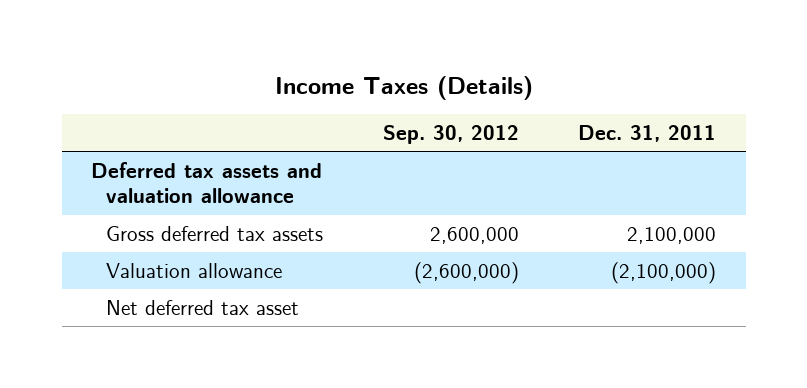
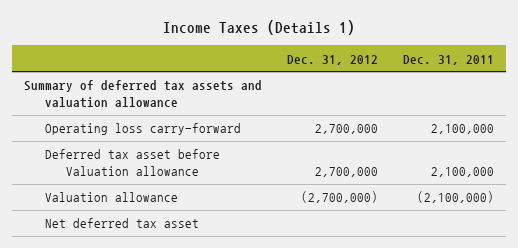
[274,75,533,100] Income Taxes (Details) -> [163,20,356,36] Income Taxes (Details 1)
[382,124,519,144] Sep. 30, 2012 -> none
none -> [287,54,379,65] Dec. 31, 2012
[91,161,323,204] Deferred tax assets and valuation allowance -> [24,80,263,108] Summary of deferred tax assets and valuation allowance
none -> [45,123,242,136] Operating loss carry-forward
[106,225,324,241] Gross deferred tax assets -> [45,149,221,176] Deferred tax asset before Valuation allowance

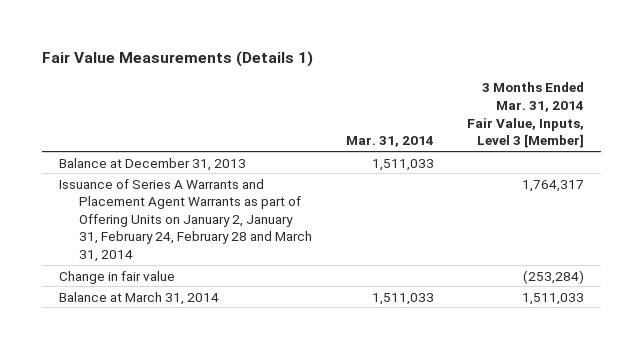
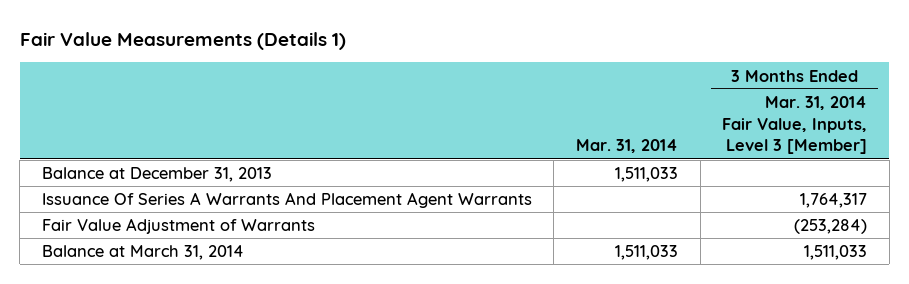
[58,178,313,263] Issuance of Series A Warrants and Placement Agent Warrants as part of Offering Units on January 2, January 31, February 24, February 28 and March 31, 2014 -> [41,192,532,209] Issuance Of Series A Warrants And Placement Agent Warrants
[58,270,175,284] Change in fair value -> [41,218,315,235] Fair Value Adjustment of Warrants

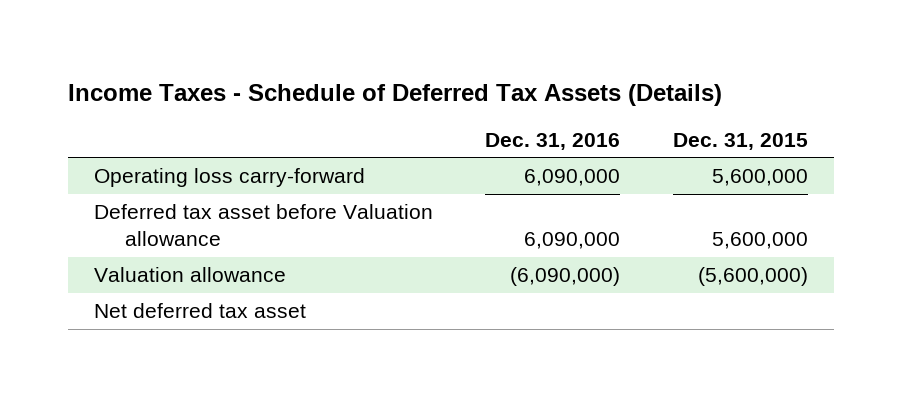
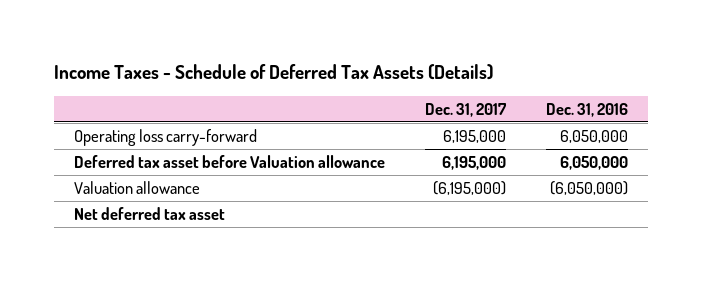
[672,132,808,150] Dec. 31, 2015 -> none
none -> [424,102,507,117] Dec. 31, 2017
[524,169,621,187] 6,090,000 -> [560,129,629,143] 6,050,000
[524,231,621,249] 6,090,000 -> [560,155,629,170] 6,050,000
[510,267,621,287] (6,090,000) -> [550,180,629,195] (6,050,000)

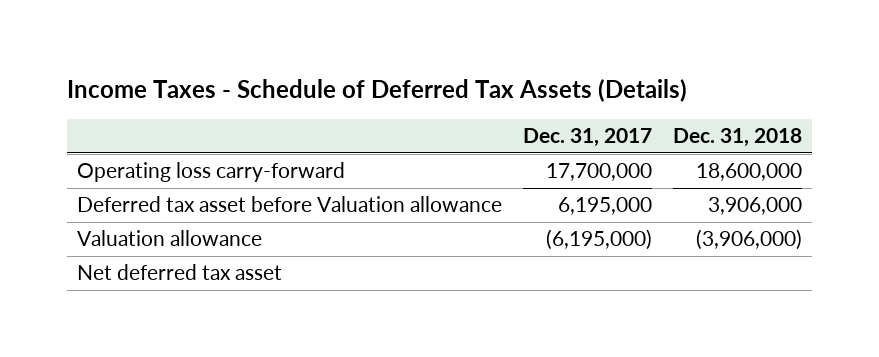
[546,102,629,117] Dec. 31, 2016 -> none
none -> [672,127,802,147] Dec. 31, 2018
[442,129,506,143] 6,195,000 -> [545,163,652,182] 17,700,000

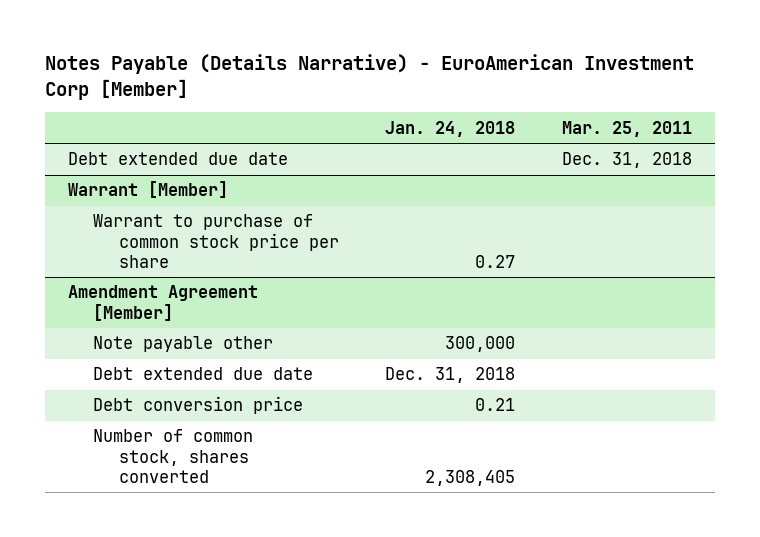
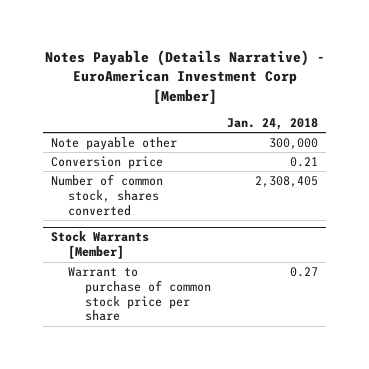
[562,120,693,137] Mar. 25, 2011 -> none
[68,152,289,166] Debt extended due date -> none
[68,181,229,199] Warrant [Member] -> none
[93,214,339,269] Warrant to purchase of common stock price per share -> none
[68,285,259,321] Amendment Agreement [Member] -> none
[93,367,314,381] Debt extended due date -> none
[93,396,304,415] Debt conversion price -> [50,155,163,169] Conversion price
none -> [50,231,149,260] Stock Warrants [Member]
none -> [68,266,212,322] Warrant to purchase of common stock price per share

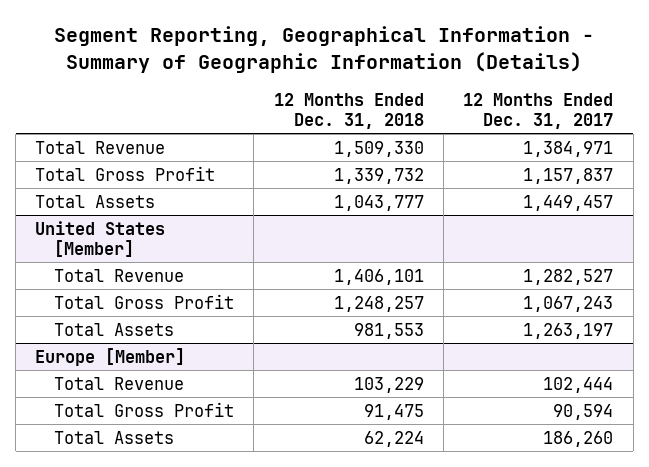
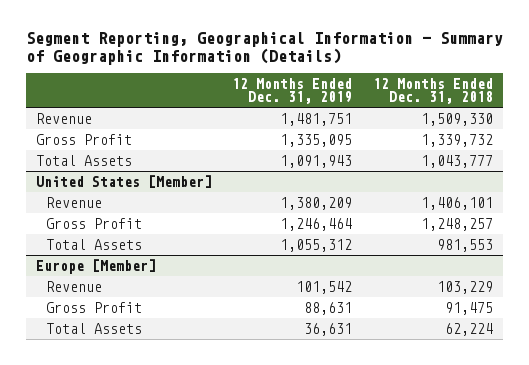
[463,92,614,129] 12 Months Ended Dec. 31, 2017 -> none
none -> [232,77,353,105] 12 Months Ended Dec. 31, 2019
[35,140,166,154] Total Revenue -> [35,112,92,124] Revenue
[35,165,216,181] Total Gross Profit -> [35,133,132,145] Gross Profit
[54,268,185,282] Total Revenue -> [46,196,103,208] Revenue
[54,293,235,309] Total Gross Profit -> [46,217,143,229] Gross Profit
[54,376,185,390] Total Revenue -> [46,280,103,292] Revenue
[54,401,235,417] Total Gross Profit -> [46,301,143,313] Gross Profit

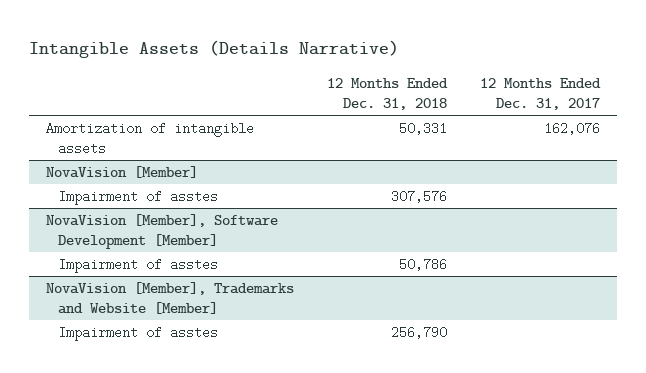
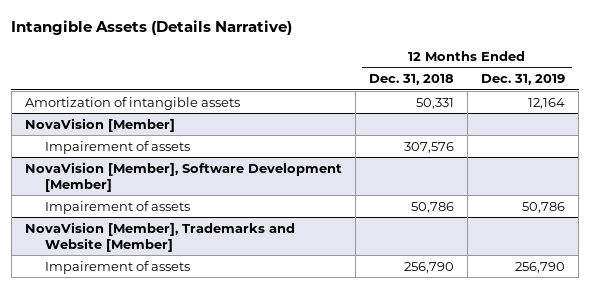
[480,77,602,110] 12 Months Ended Dec. 31, 2017 -> none
none -> [481,74,566,86] Dec. 31, 2019
[58,190,219,206] Impairment of asstes -> [45,140,191,154] Impairement of assets
[58,258,219,274] Impairment of asstes -> [45,200,191,214] Impairement of assets
[58,326,219,342] Impairment of asstes -> [45,260,191,274] Impairement of assets

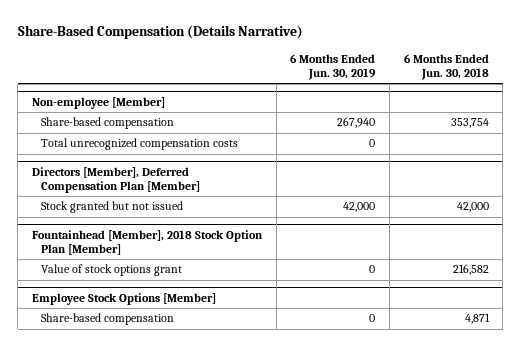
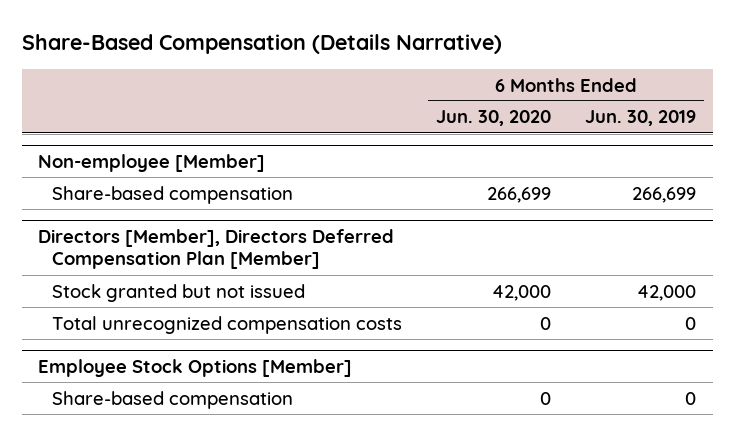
[403,53,489,80] 6 Months Ended Jun. 30, 2018 -> none
none -> [436,110,552,127] Jun. 30, 2020
[41,138,239,151] Total unrecognized compensation costs -> none
[337,117,376,129] 267,940 -> [631,186,696,203] 266,699
[31,166,201,193] Directors [Member], Deferred Compensation Plan [Member] -> [38,228,395,270] Directors [Member], Directors Deferred Compensation Plan [Member]
[31,229,263,255] Fountainhead [Member], 2018 Stock Option Plan [Member] -> none
[41,264,183,277] Value of stock options grant -> none
none -> [52,315,403,334] Total unrecognized compensation costs

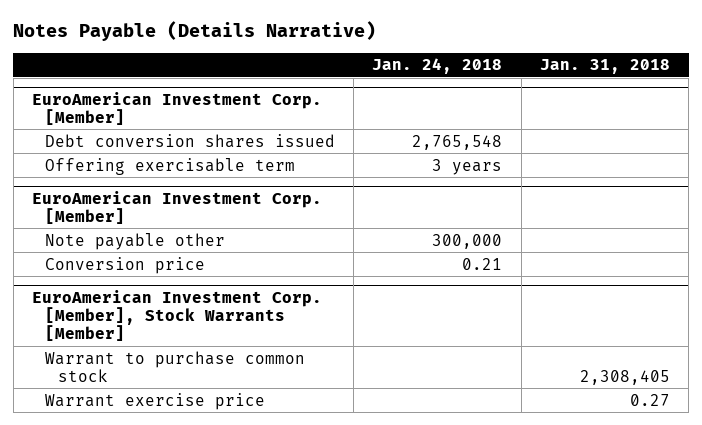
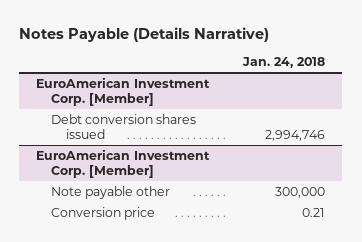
[539,59,670,75] Jan. 31, 2018 -> none
[44,157,295,175] Offering exercisable term -> none
[412,134,503,150] 2,765,548 -> [265,130,326,142] 2,994,746
[31,289,322,342] EuroAmerican Investment Corp. [Member], Stock Warrants [Member] -> none
[44,350,305,382] Warrant to purchase common stock -> none
[44,392,265,410] Warrant exercise price -> none

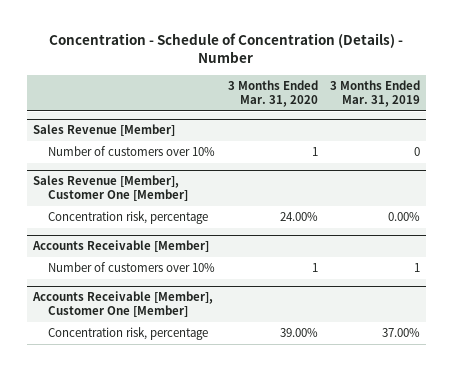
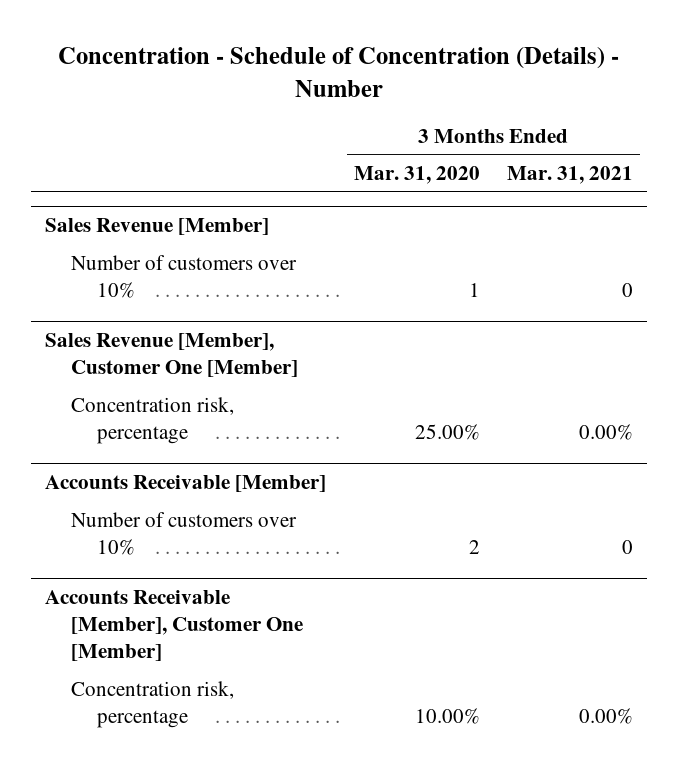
[329,80,420,108] 3 Months Ended Mar. 31, 2019 -> none
none -> [507,166,634,185] Mar. 31, 2021
[279,212,318,222] 24.00% -> [414,423,480,440] 25.00%
[311,263,318,273] 1 -> [468,539,480,554] 2
[279,328,318,338] 39.00% -> [414,707,480,724] 10.00%

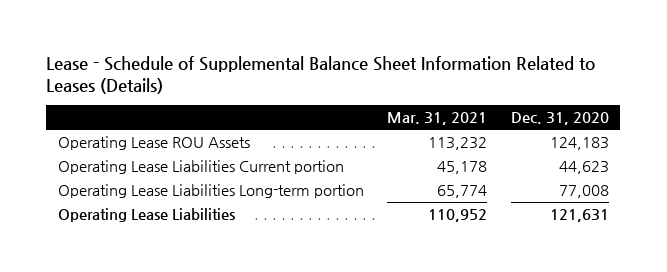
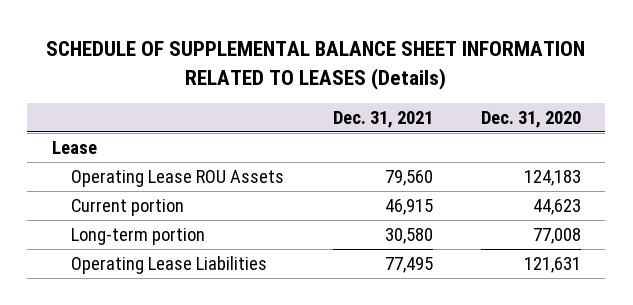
[46,55,596,95] Lease - Schedule of Supplemental Balance Sheet Information Related to Leases (Details) -> [46,41,586,90] SCHEDULE OF SUPPLEMENTAL BALANCE SHEET INFORMATION RELATED TO LEASES (Details)
[387,112,488,126] Mar. 31, 2021 -> none
none -> [332,111,433,129] Dec. 31, 2021
none -> [51,140,97,154] Lease
[58,159,345,174] Operating Lease Liabilities Current portion -> [71,198,185,216] Current portion
[58,183,365,198] Operating Lease Liabilities Long-term portion -> [71,227,206,245] Long-term portion

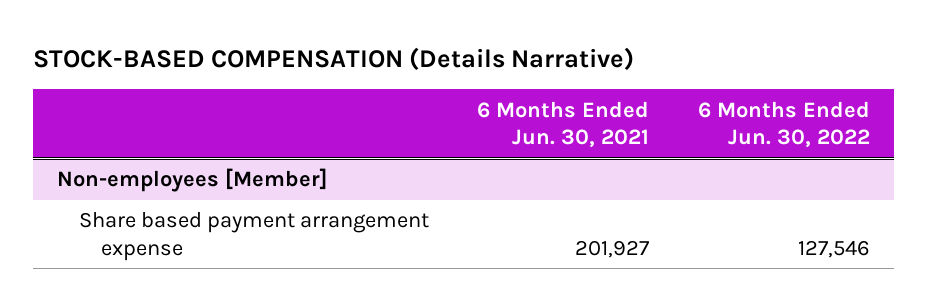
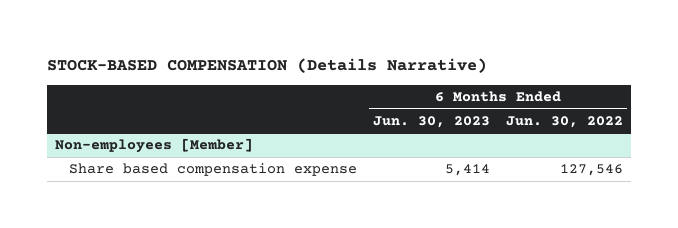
[477,100,650,148] 6 Months Ended Jun. 30, 2021 -> none
none -> [372,115,490,128] Jun. 30, 2023
[79,212,430,262] Share based payment arrangement expense -> [68,163,357,177] Share based compensation expense

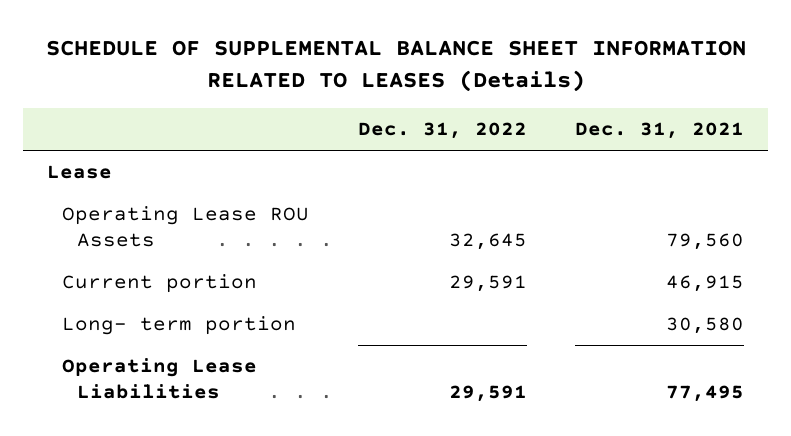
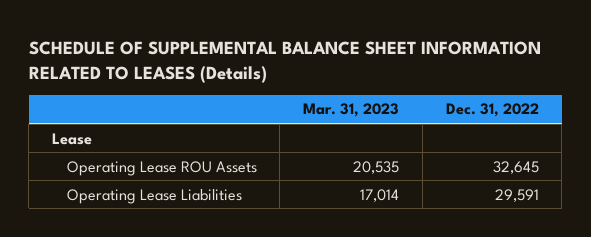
[575,122,745,140] Dec. 31, 2021 -> none
none -> [303,103,400,118] Mar. 31, 2023
[62,274,258,294] Current portion -> none
[62,316,297,336] Long- term portion -> none

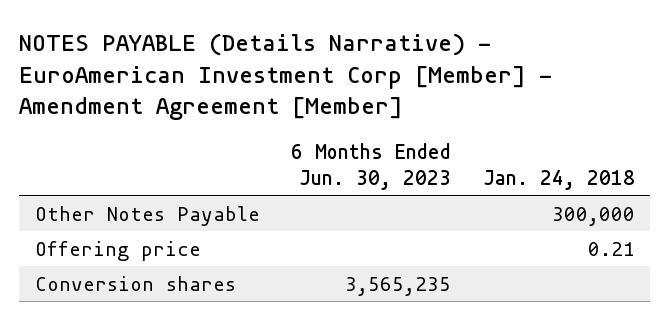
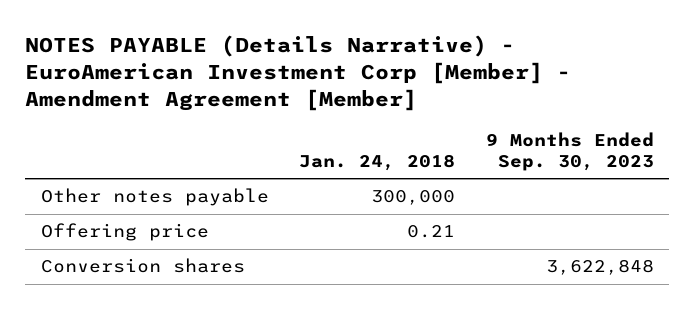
[291,143,452,190] 6 Months Ended Jun. 30, 2023 -> none
none -> [486,132,655,171] 9 Months Ended Sep. 30, 2023
[34,205,260,226] Other Notes Payable -> [40,188,269,207] Other notes payable

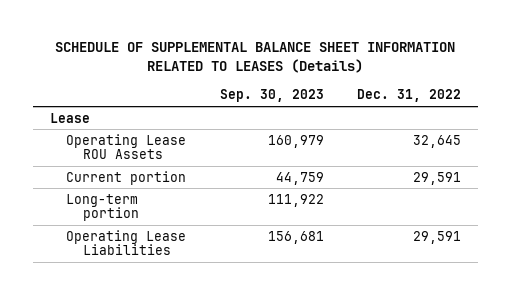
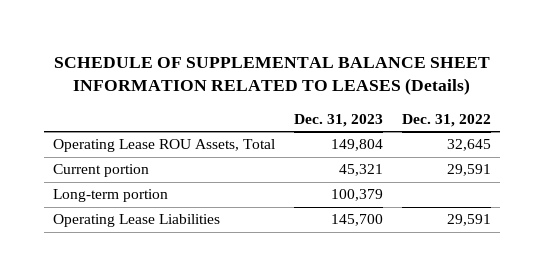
[219,89,324,103] Sep. 30, 2023 -> none
none -> [293,113,383,127] Dec. 31, 2023
[49,112,90,123] Lease -> none
[66,133,187,160] Operating Lease ROU Assets -> [53,139,276,153] Operating Lease ROU Assets, Total

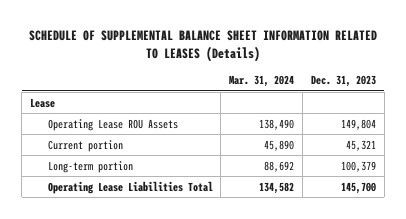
[401,113,491,127] Dec. 31, 2022 -> none
none -> [229,75,295,88] Mar. 31, 2024
none -> [29,97,55,108] Lease
[53,139,276,153] Operating Lease ROU Assets, Total -> [47,118,178,131] Operating Lease ROU Assets
[53,214,221,228] Operating Lease Liabilities -> [47,180,213,194] Operating Lease Liabilities Total

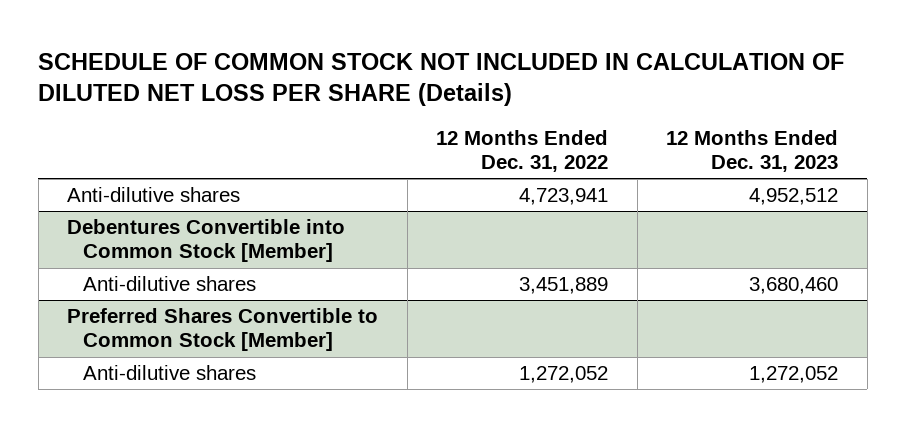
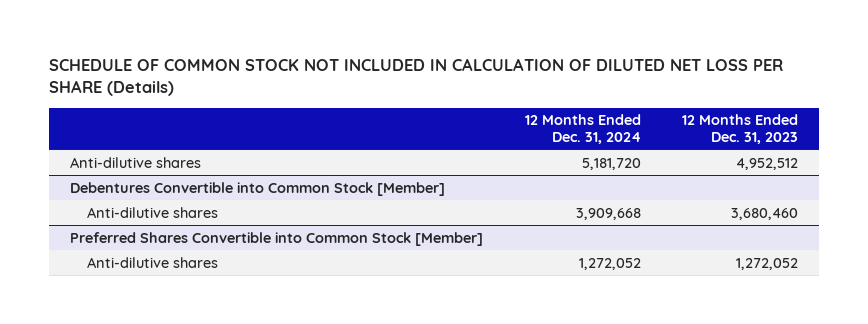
[436,129,609,172] 12 Months Ended Dec. 31, 2022 -> none
none -> [524,114,641,144] 12 Months Ended Dec. 31, 2024
[67,308,379,352] Preferred Shares Convertible to Common Stock [Member] -> [69,231,483,246] Preferred Shares Convertible into Common Stock [Member]

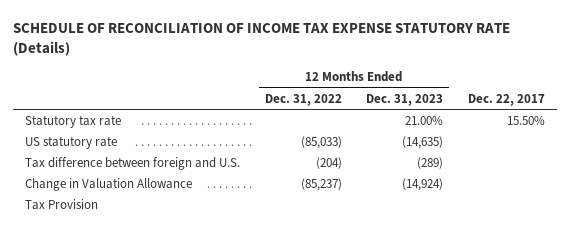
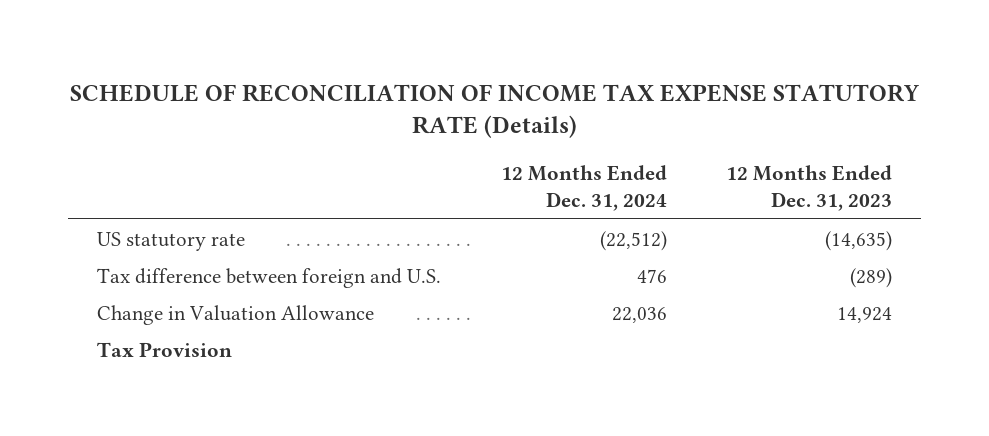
[264,93,342,106] Dec. 31, 2022 -> none
[467,93,545,106] Dec. 22, 2017 -> none
none -> [500,164,667,211] 12 Months Ended Dec. 31, 2024
[25,114,122,128] Statutory tax rate -> none
[402,177,444,191] (14,924) -> [836,306,892,323] 14,924

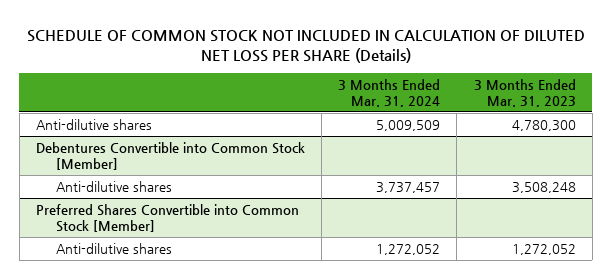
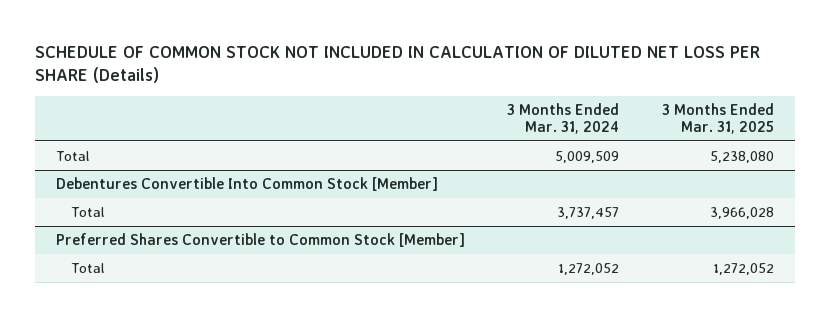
[473,78,576,107] 3 Months Ended Mar. 31, 2023 -> none
none -> [662,102,775,135] 3 Months Ended Mar. 31, 2025
[36,119,153,131] Anti-dilutive shares -> [55,150,90,161] Total
[36,142,306,170] Debentures Convertible into Common Stock [Member] -> [55,176,438,191] Debentures Convertible Into Common Stock [Member]
[55,181,172,193] Anti-dilutive shares -> [70,206,105,217] Total
[36,204,300,232] Preferred Shares Convertible into Common Stock [Member] -> [55,232,465,247] Preferred Shares Convertible to Common Stock [Member]
[55,243,172,255] Anti-dilutive shares -> [70,262,105,273] Total

